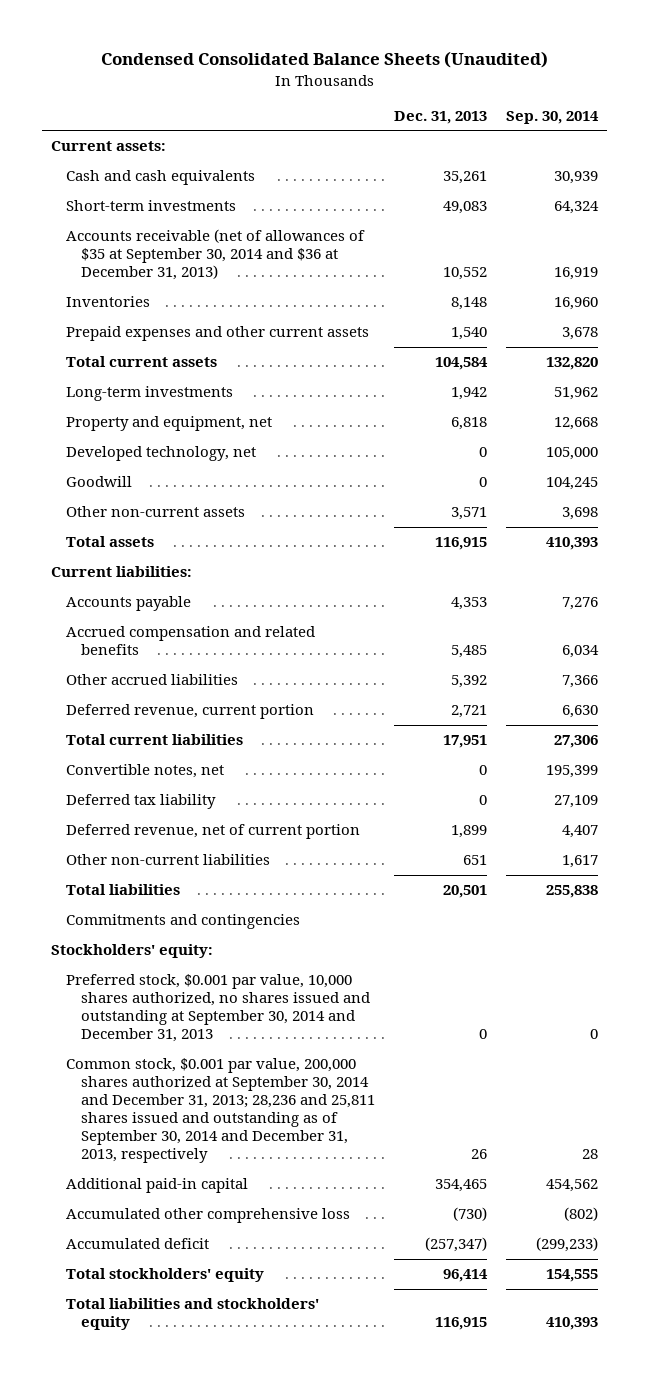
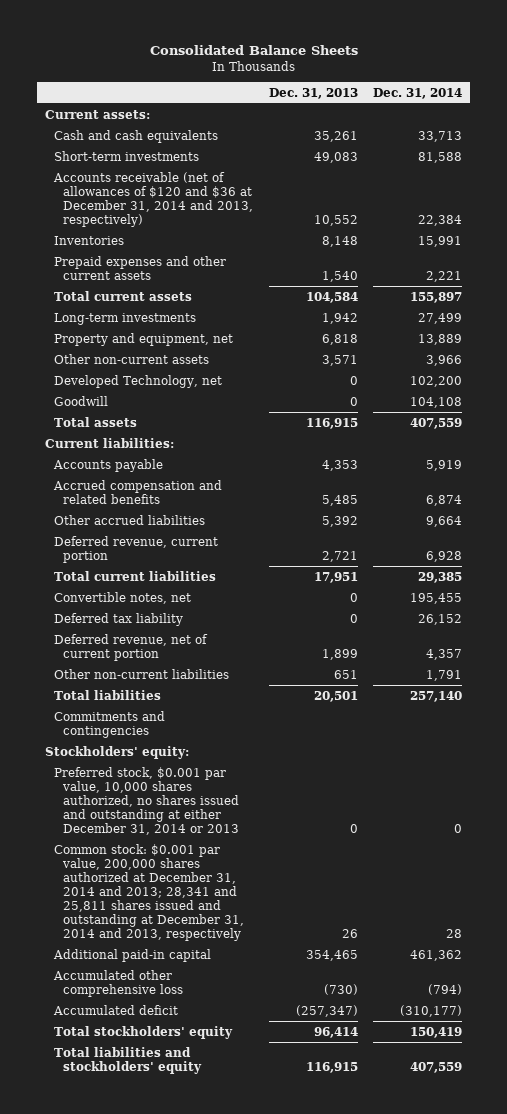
[100,51,548,69] Condensed Consolidated Balance Sheets (Unaudited) -> [149,45,358,56] Consolidated Balance Sheets
[506,110,600,124] Sep. 30, 2014 -> none
none -> [373,87,463,99] Dec. 31, 2014
[66,229,366,281] Accounts receivable (net of allowances of $35 at September 30, 2014 and $36 at December 31, 2013) -> [53,171,254,227] Accounts receivable (net of allowances of $120 and $36 at December 31, 2014 and 2013, respectively)
[66,446,257,462] Developed technology, net -> none
none -> [54,374,223,388] Developed Technology, net
[66,476,133,488] Goodwill -> [54,395,109,406] Goodwill
[66,974,371,1043] Preferred stock, $0.001 par value, 10,000 shares authorized, no shares issued and outstanding at September 30, 2014 and December 31, 2013 -> [54,766,240,835] Preferred stock, $0.001 par value, 10,000 shares authorized, no shares issued and outstanding at either December 31, 2014 or 2013
[66,1058,376,1164] Common stock, $0.001 par value, 200,000 shares authorized at September 30, 2014 and December 31, 2013; 28,236 and 25,811 shares issued and outstanding as of September 30, 2014 and December 31, 2013, respectively -> [54,843,245,942] Common stock: $0.001 par value, 200,000 shares authorized at December 31, 2014 and 2013; 28,341 and 25,811 shares issued and outstanding at December 31, 2014 and 2013, respectively

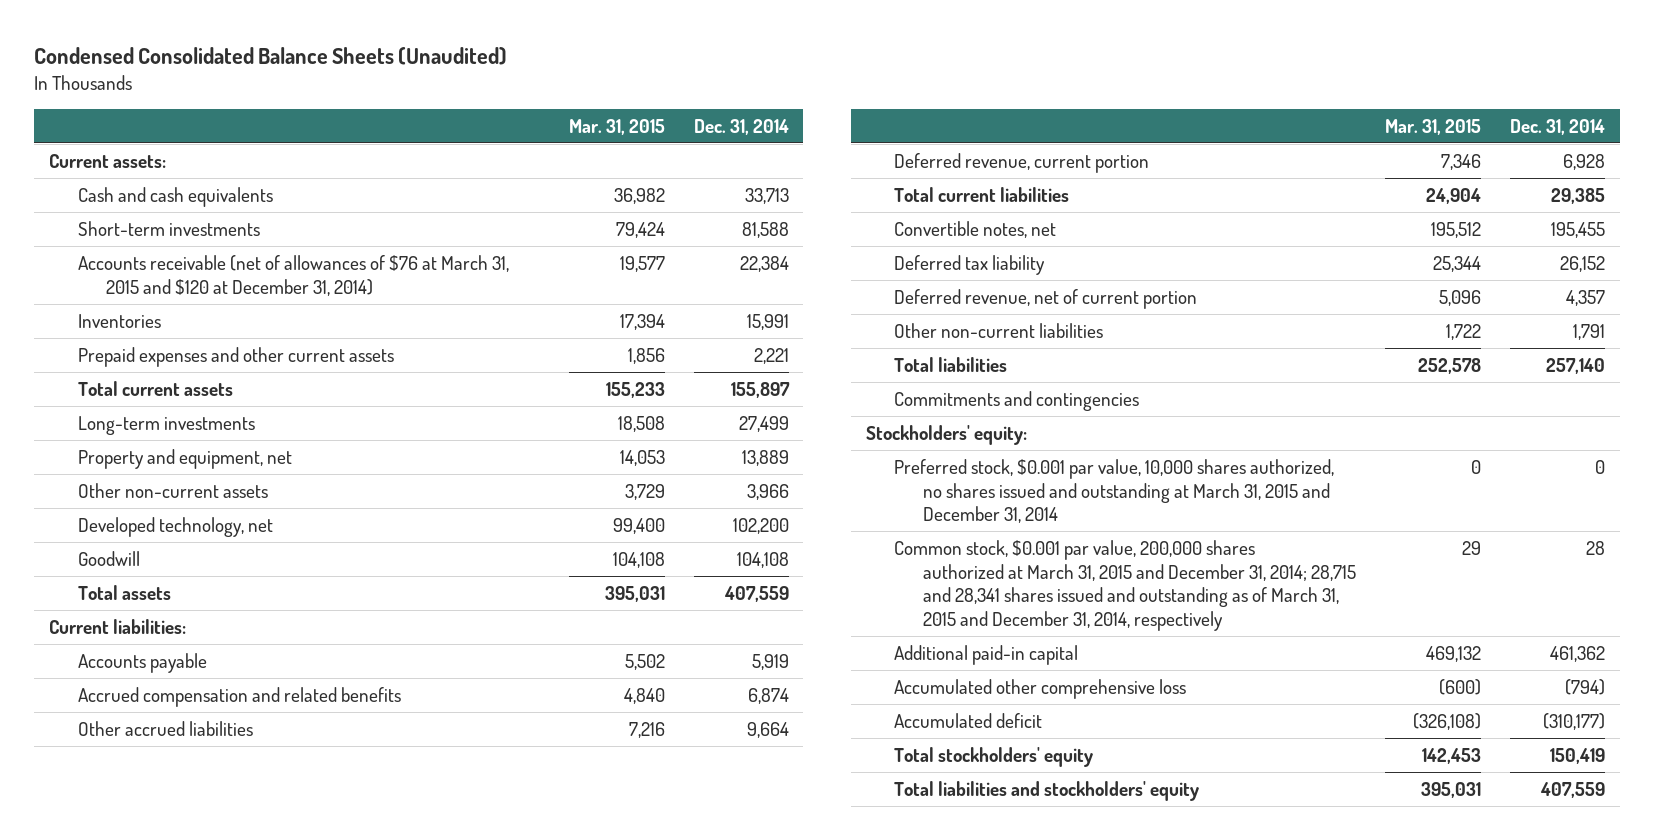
[149,45,358,56] Consolidated Balance Sheets -> [34,46,508,65] Condensed Consolidated Balance Sheets (Unaudited)
[268,87,358,99] Dec. 31, 2013 -> none
none -> [568,118,665,135] Mar. 31, 2015
[53,171,254,227] Accounts receivable (net of allowances of $120 and $36 at December 31, 2014 and 2013, respectively) -> [77,255,509,296] Accounts receivable (net of allowances of $76 at March 31, 2015 and $120 at December 31, 2014)
[54,374,223,388] Developed Technology, net -> [77,517,273,538] Developed technology, net
[54,766,240,835] Preferred stock, $0.001 par value, 10,000 shares authorized, no shares issued and outstanding at either December 31, 2014 or 2013 -> [894,459,1335,524] Preferred stock, $0.001 par value, 10,000 shares authorized, no shares issued and outstanding at March 31, 2015 and December 31, 2014
[54,843,245,942] Common stock: $0.001 par value, 200,000 shares authorized at December 31, 2014 and 2013; 28,341 and 25,811 shares issued and outstanding at December 31, 2014 and 2013, respectively -> [894,540,1356,631] Common stock, $0.001 par value, 200,000 shares authorized at March 31, 2015 and December 31, 2014; 28,715 and 28,341 shares issued and outstanding as of March 31, 2015 and December 31, 2014, respectively

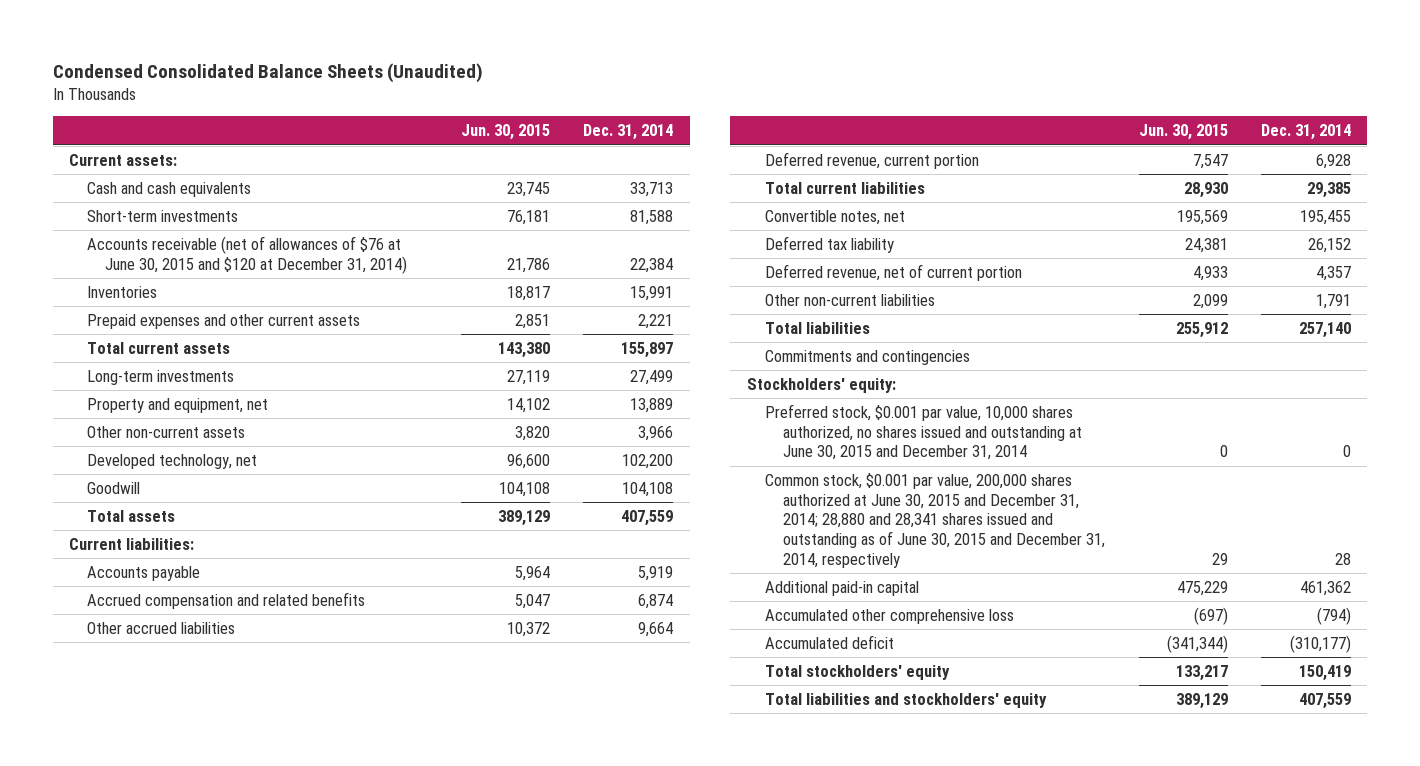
[568,118,665,135] Mar. 31, 2015 -> none
none -> [460,124,550,141] Jun. 30, 2015
[77,255,509,296] Accounts receivable (net of allowances of $76 at March 31, 2015 and $120 at December 31, 2014) -> [87,235,408,274] Accounts receivable (net of allowances of $76 at June 30, 2015 and $120 at December 31, 2014)
[894,459,1335,524] Preferred stock, $0.001 par value, 10,000 shares authorized, no shares issued and outstanding at March 31, 2015 and December 31, 2014 -> [765,403,1083,461] Preferred stock, $0.001 par value, 10,000 shares authorized, no shares issued and outstanding at June 30, 2015 and December 31, 2014
[894,540,1356,631] Common stock, $0.001 par value, 200,000 shares authorized at March 31, 2015 and December 31, 2014; 28,715 and 28,341 shares issued and outstanding as of March 31, 2015 and December 31, 2014, respectively -> [765,472,1106,569] Common stock, $0.001 par value, 200,000 shares authorized at June 30, 2015 and December 31, 2014; 28,880 and 28,341 shares issued and outstanding as of June 30, 2015 and December 31, 2014, respectively

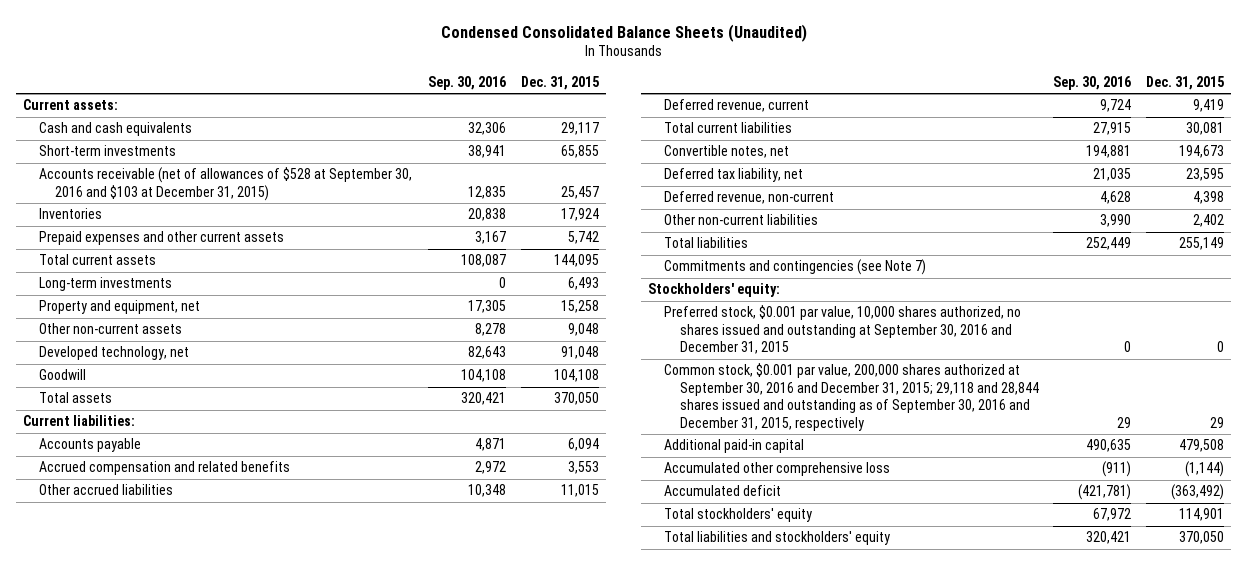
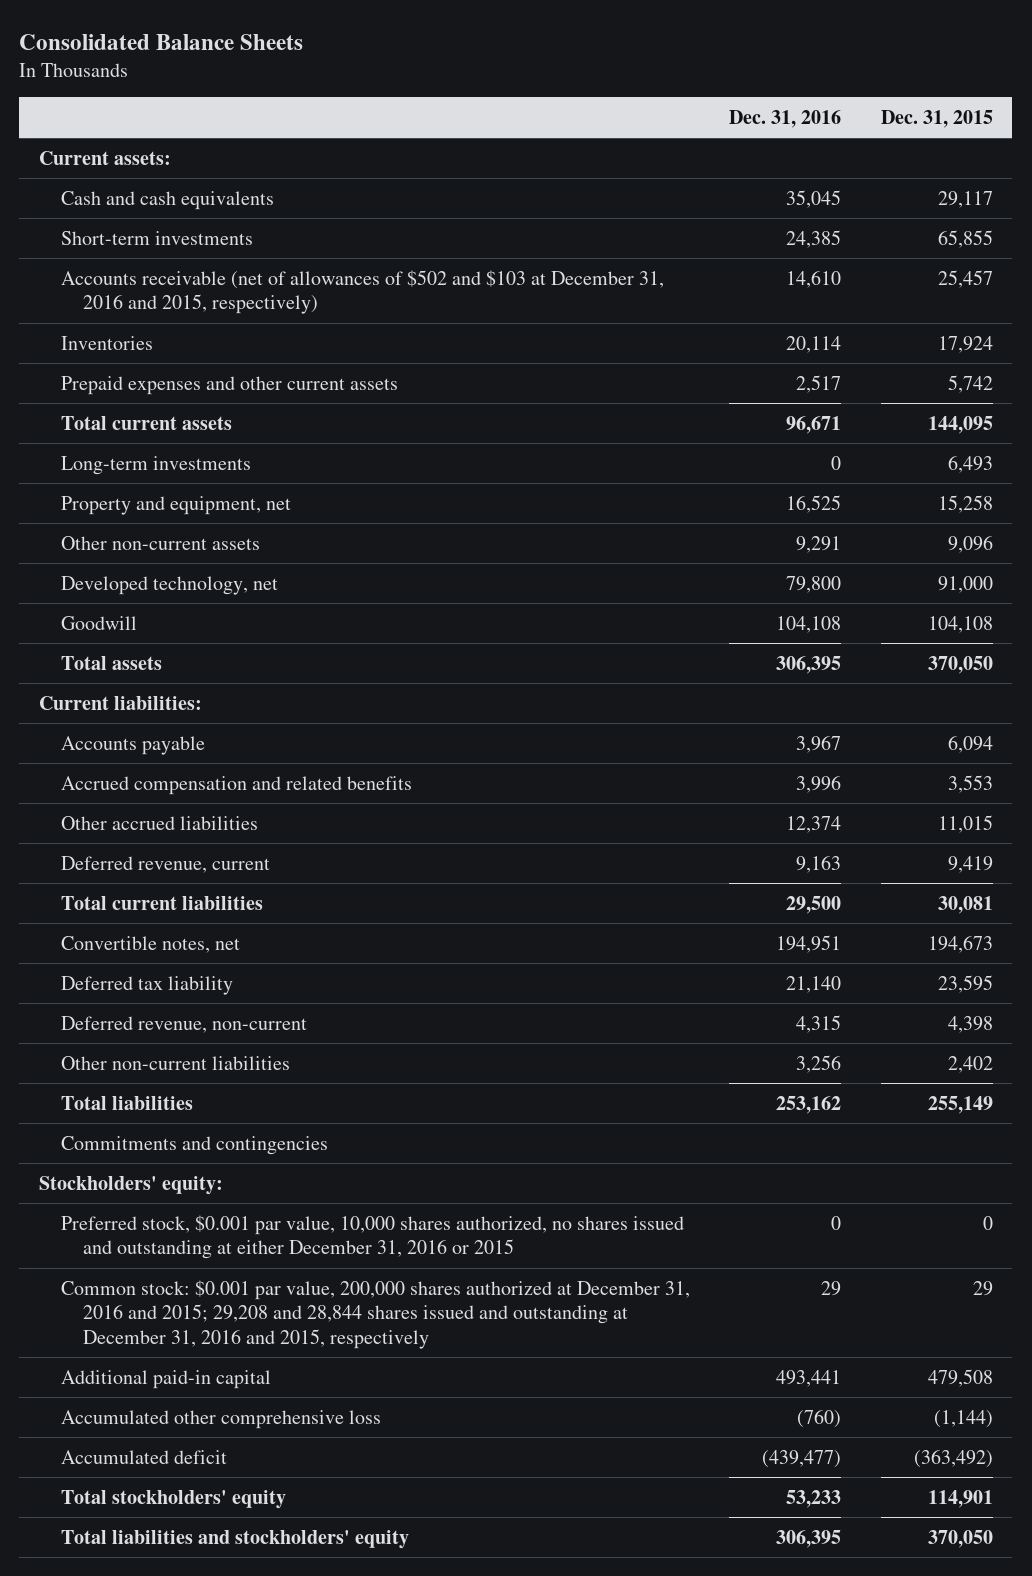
[440,23,807,42] Condensed Consolidated Balance Sheets (Unaudited) -> [19,34,304,51] Consolidated Balance Sheets
[428,75,507,90] Sep. 30, 2016 -> none
none -> [729,109,842,128] Dec. 31, 2016
[38,167,412,201] Accounts receivable (net of allowances of $528 at September 30, 2016 and $103 at December 31, 2015) -> [60,269,664,315] Accounts receivable (net of allowances of $502 and $103 at December 31, 2016 and 2015, respectively)
[567,323,599,337] 9,048 -> [947,534,993,553] 9,096
[560,346,599,360] 91,048 -> [937,575,993,593] 91,000
[664,168,804,183] Deferred tax liability, net -> [60,975,233,995] Deferred tax liability
[664,259,927,276] Commitments and contingencies (see Note 7) -> [60,1135,328,1155] Commitments and contingencies
[664,305,1022,355] Preferred stock, $0.001 par value, 10,000 shares authorized, no shares issued and outstanding at September 30, 2016 and December 31, 2015 -> [60,1214,684,1260] Preferred stock, $0.001 par value, 10,000 shares authorized, no shares issued and outstanding at either December 31, 2016 or 2015
[664,363,1039,431] Common stock, $0.001 par value, 200,000 shares authorized at September 30, 2016 and December 31, 2015; 29,118 and 28,844 shares issued and outstanding as of September 30, 2016 and December 31, 2015, respectively -> [60,1279,690,1349] Common stock: $0.001 par value, 200,000 shares authorized at December 31, 2016 and 2015; 29,208 and 28,844 shares issued and outstanding at December 31, 2016 and 2015, respectively

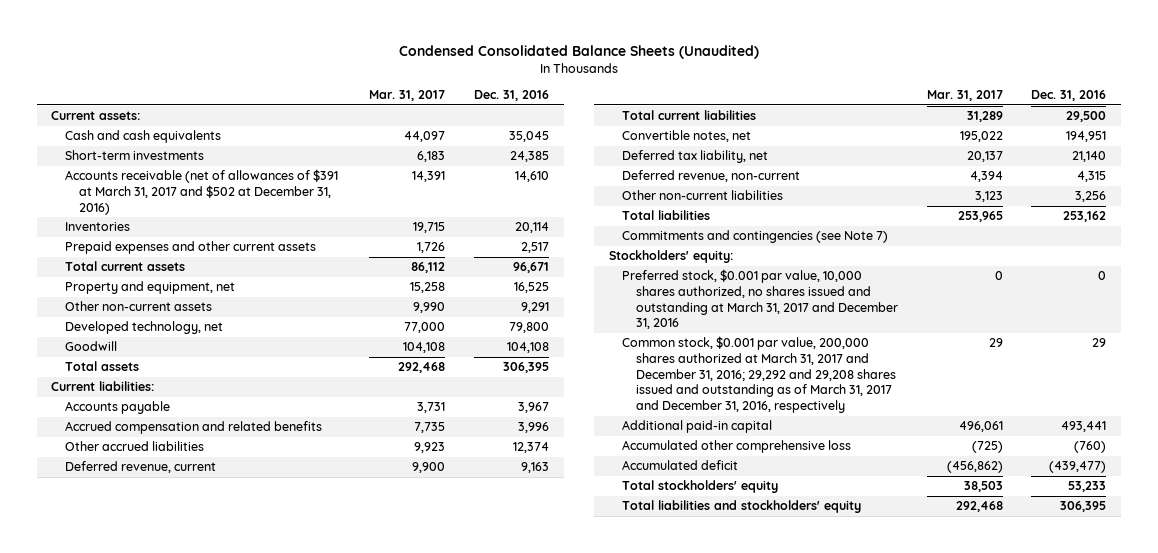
[19,34,304,51] Consolidated Balance Sheets -> [398,45,759,60] Condensed Consolidated Balance Sheets (Unaudited)
[880,109,993,128] Dec. 31, 2015 -> none
none -> [369,90,446,102] Mar. 31, 2017
[60,269,664,315] Accounts receivable (net of allowances of $502 and $103 at December 31, 2016 and 2015, respectively) -> [64,169,338,215] Accounts receivable (net of allowances of $391 at March 31, 2017 and $502 at December 31, 2016)
[60,455,251,475] Long-term investments -> none
[60,975,233,995] Deferred tax liability -> [622,150,769,164] Deferred tax liability, net
[60,1135,328,1155] Commitments and contingencies -> [622,230,889,244] Commitments and contingencies (see Note 7)
[60,1214,684,1260] Preferred stock, $0.001 par value, 10,000 shares authorized, no shares issued and outstanding at either December 31, 2016 or 2015 -> [622,269,898,330] Preferred stock, $0.001 par value, 10,000 shares authorized, no shares issued and outstanding at March 31, 2017 and December 31, 2016
[60,1279,690,1349] Common stock: $0.001 par value, 200,000 shares authorized at December 31, 2016 and 2015; 29,208 and 28,844 shares issued and outstanding at December 31, 2016 and 2015, respectively -> [622,336,896,414] Common stock, $0.001 par value, 200,000 shares authorized at March 31, 2017 and December 31, 2016; 29,292 and 29,208 shares issued and outstanding as of March 31, 2017 and December 31, 2016, respectively

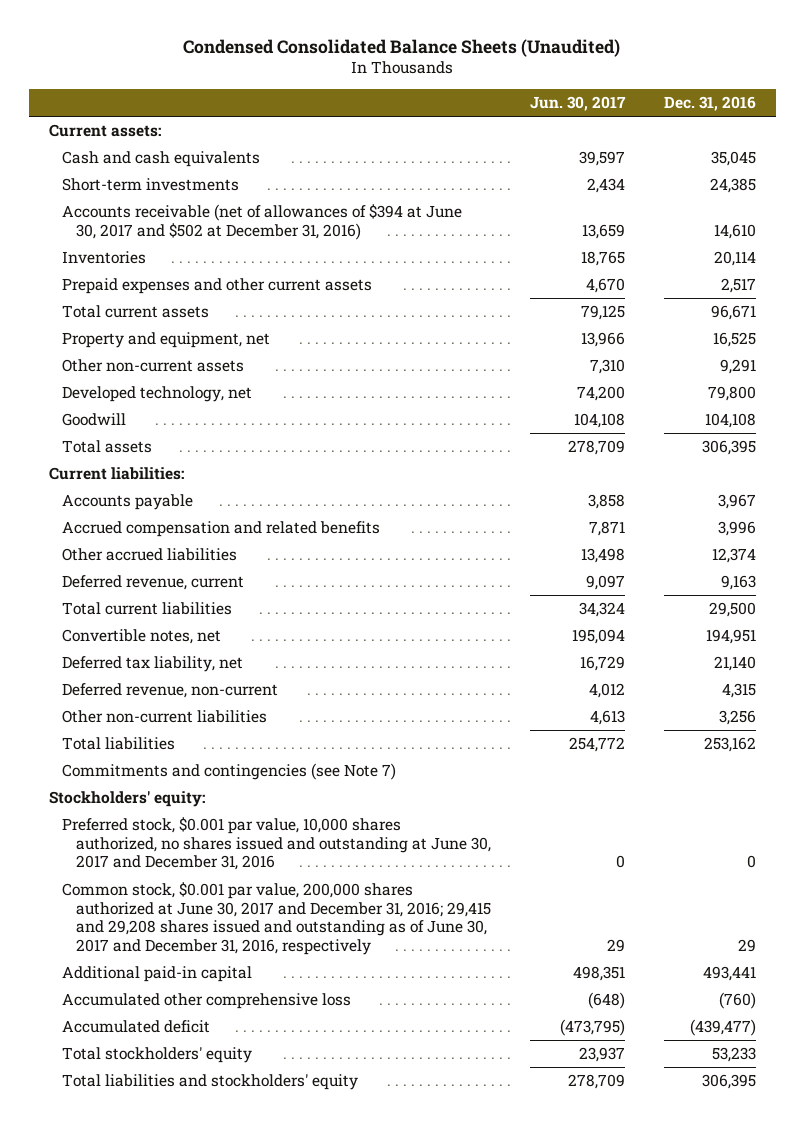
[369,90,446,102] Mar. 31, 2017 -> none
none -> [530,95,627,111] Jun. 30, 2017
[64,169,338,215] Accounts receivable (net of allowances of $391 at March 31, 2017 and $502 at December 31, 2016) -> [62,204,463,240] Accounts receivable (net of allowances of $394 at June 30, 2017 and $502 at December 31, 2016)
[622,269,898,330] Preferred stock, $0.001 par value, 10,000 shares authorized, no shares issued and outstanding at March 31, 2017 and December 31, 2016 -> [62,817,492,871] Preferred stock, $0.001 par value, 10,000 shares authorized, no shares issued and outstanding at June 30, 2017 and December 31, 2016
[622,336,896,414] Common stock, $0.001 par value, 200,000 shares authorized at March 31, 2017 and December 31, 2016; 29,292 and 29,208 shares issued and outstanding as of March 31, 2017 and December 31, 2016, respectively -> [62,882,492,955] Common stock, $0.001 par value, 200,000 shares authorized at June 30, 2017 and December 31, 2016; 29,415 and 29,208 shares issued and outstanding as of June 30, 2017 and December 31, 2016, respectively

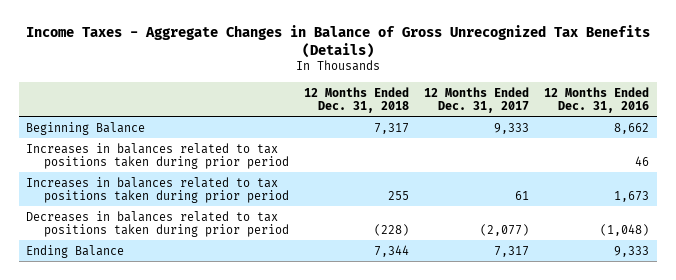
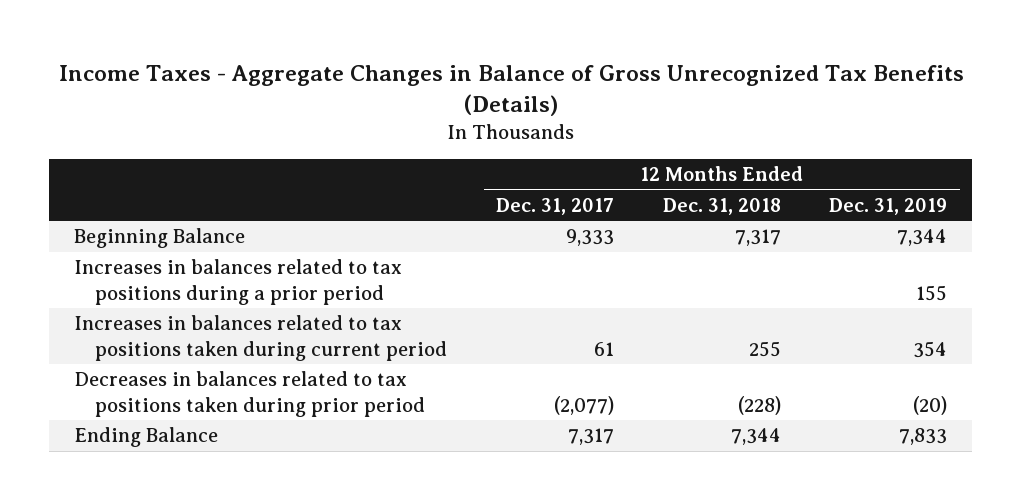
[544,86,650,113] 12 Months Ended Dec. 31, 2016 -> none
none -> [829,198,948,216] Dec. 31, 2019
[26,142,290,169] Increases in balances related to tax positions taken during prior period -> [73,259,402,305] Increases in balances related to tax positions during a prior period
[26,176,290,203] Increases in balances related to tax positions taken during prior period -> [73,315,448,361] Increases in balances related to tax positions taken during current period

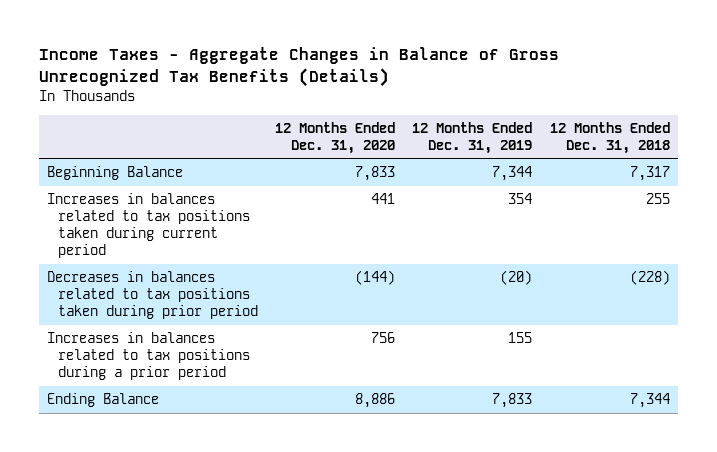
[496,198,615,216] Dec. 31, 2017 -> none
none -> [275,121,396,154] 12 Months Ended Dec. 31, 2020
[73,259,402,305] Increases in balances related to tax positions during a prior period -> [47,332,251,381] Increases in balances related to tax positions during a prior period

